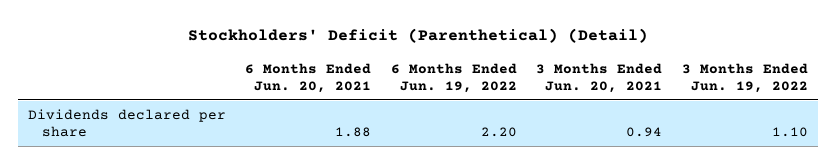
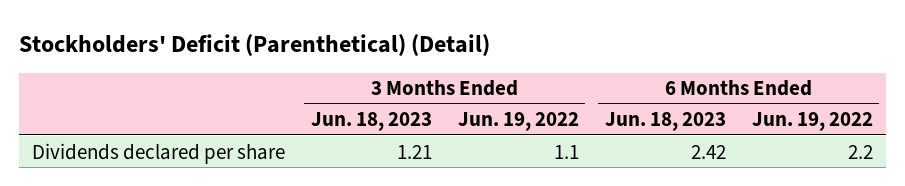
[245,62,372,93] 6 Months Ended Jun. 20, 2021 -> none
[536,62,663,93] 3 Months Ended Jun. 20, 2021 -> none
none -> [310,112,432,132] Jun. 18, 2023
none -> [604,112,726,132] Jun. 18, 2023
[480,127,517,138] 2.20 -> [847,144,873,159] 2.2
[771,127,808,138] 1.10 -> [553,144,579,159] 1.1

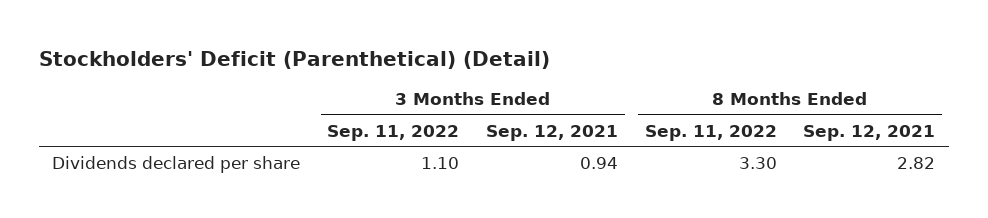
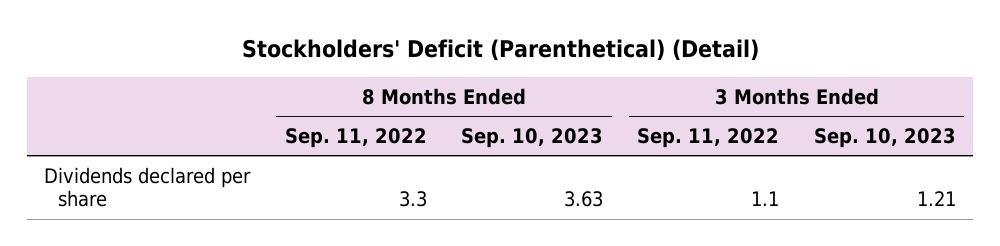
[485,124,618,141] Sep. 12, 2021 -> none
[803,124,936,141] Sep. 12, 2021 -> none
none -> [461,127,604,148] Sep. 10, 2023
none -> [813,127,956,148] Sep. 10, 2023
[421,157,460,170] 1.10 -> [751,191,780,207] 1.1
[738,157,777,170] 3.30 -> [398,191,427,208] 3.3

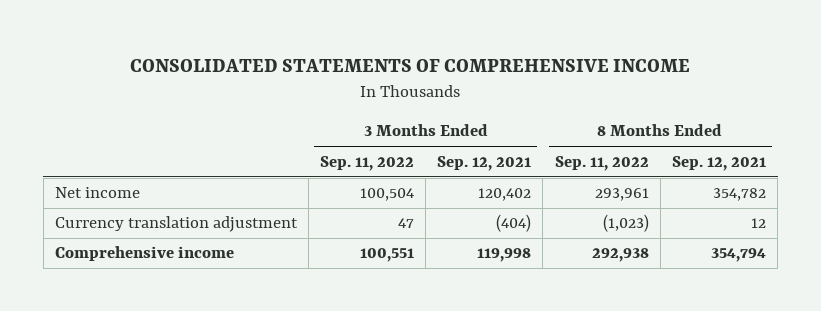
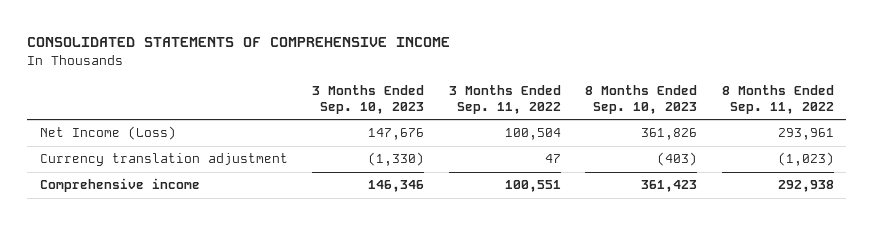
[437,155,532,171] Sep. 12, 2021 -> none
[671,155,766,171] Sep. 12, 2021 -> none
none -> [312,85,425,115] 3 Months Ended Sep. 10, 2023
none -> [585,85,698,115] 8 Months Ended Sep. 10, 2023
[54,187,140,199] Net income -> [39,126,176,141] Net Income (Loss)

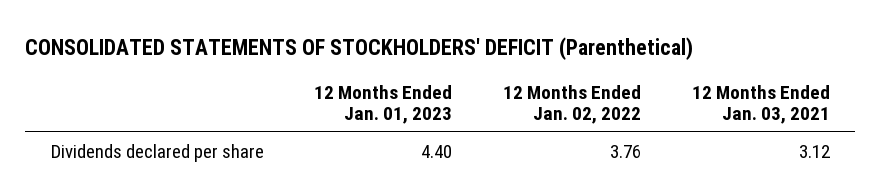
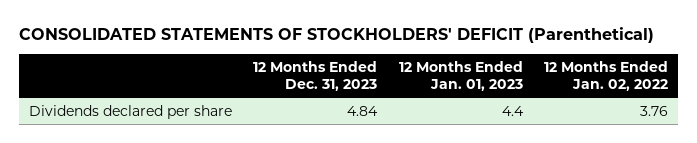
[691,84,830,125] 12 Months Ended Jan. 03, 2021 -> none
none -> [253,60,378,92] 12 Months Ended Dec. 31, 2023
[421,144,453,158] 4.40 -> [501,105,524,116] 4.4

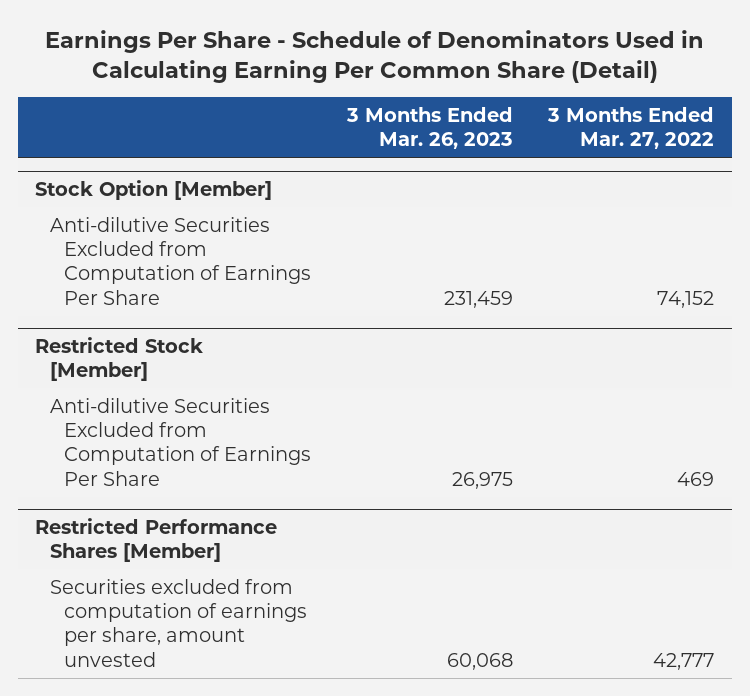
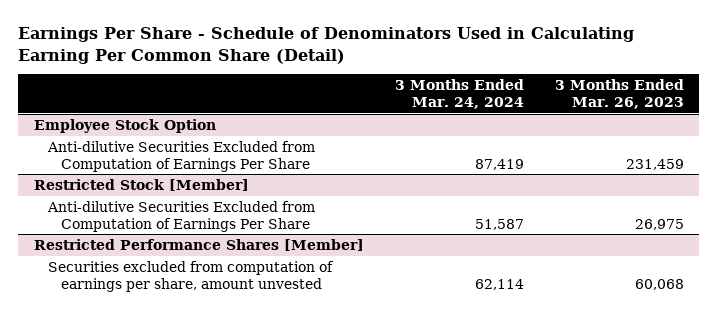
[547,107,715,150] 3 Months Ended Mar. 27, 2022 -> none
none -> [394,79,524,109] 3 Months Ended Mar. 24, 2024
[35,179,273,200] Stock Option [Member] -> [33,118,216,133] Employee Stock Option

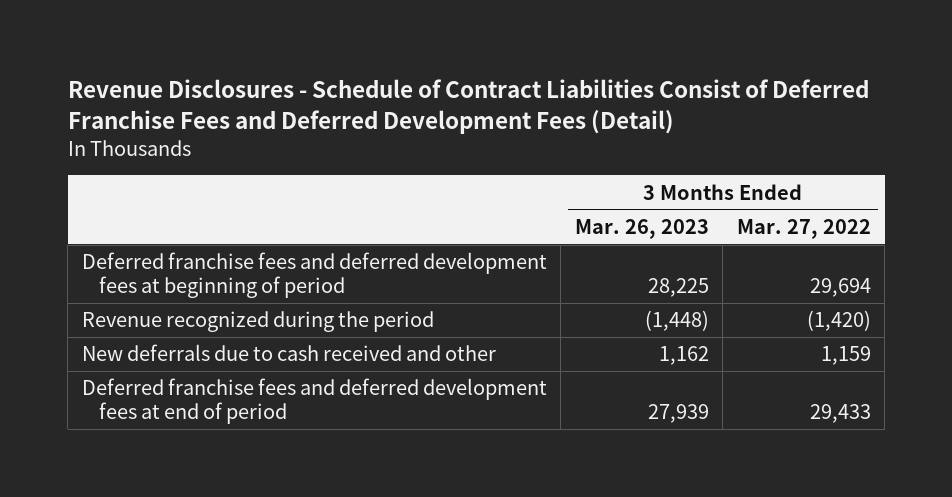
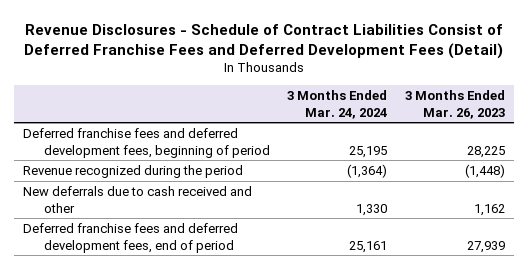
[736,218,871,239] Mar. 27, 2022 -> none
none -> [287,90,388,119] 3 Months Ended Mar. 24, 2024
[81,252,547,298] Deferred franchise fees and deferred development fees at beginning of period -> [23,127,270,158] Deferred franchise fees and deferred development fees, beginning of period
[81,378,547,424] Deferred franchise fees and deferred development fees at end of period -> [23,222,239,253] Deferred franchise fees and deferred development fees, end of period

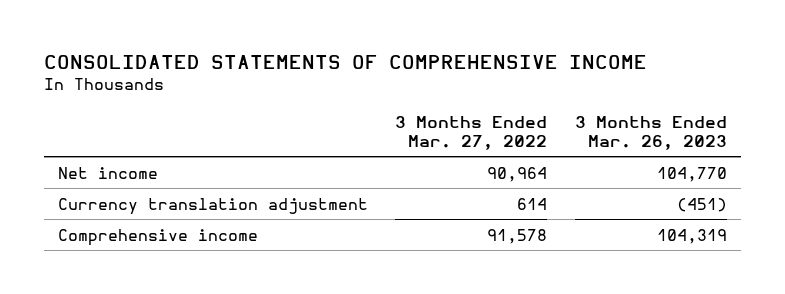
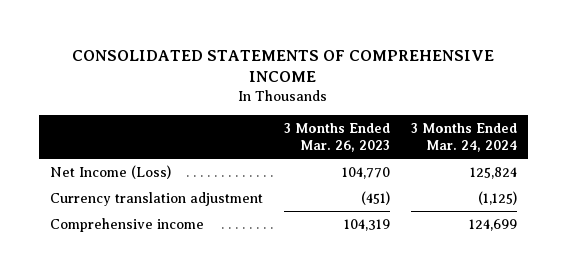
[395,116,548,150] 3 Months Ended Mar. 27, 2022 -> none
none -> [411,122,518,153] 3 Months Ended Mar. 24, 2024
[57,166,158,179] Net income -> [49,164,171,179] Net Income (Loss)

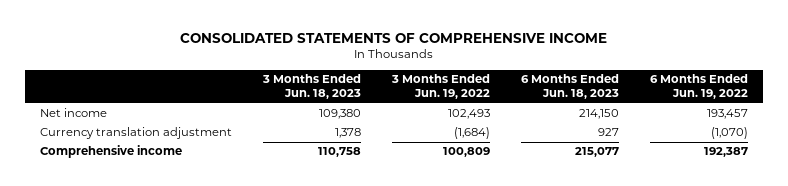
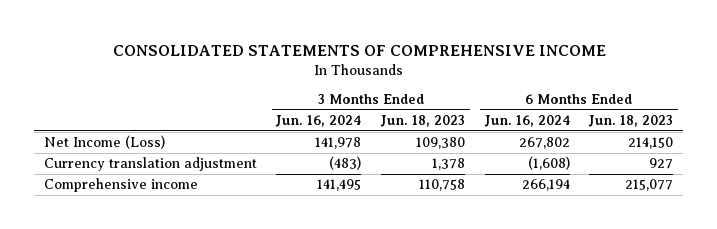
[390,74,490,100] 3 Months Ended Jun. 19, 2022 -> none
[649,74,748,100] 6 Months Ended Jun. 19, 2022 -> none
none -> [275,115,362,128] Jun. 16, 2024
none -> [483,115,570,128] Jun. 16, 2024
[40,108,108,118] Net income -> [43,135,165,150] Net Income (Loss)

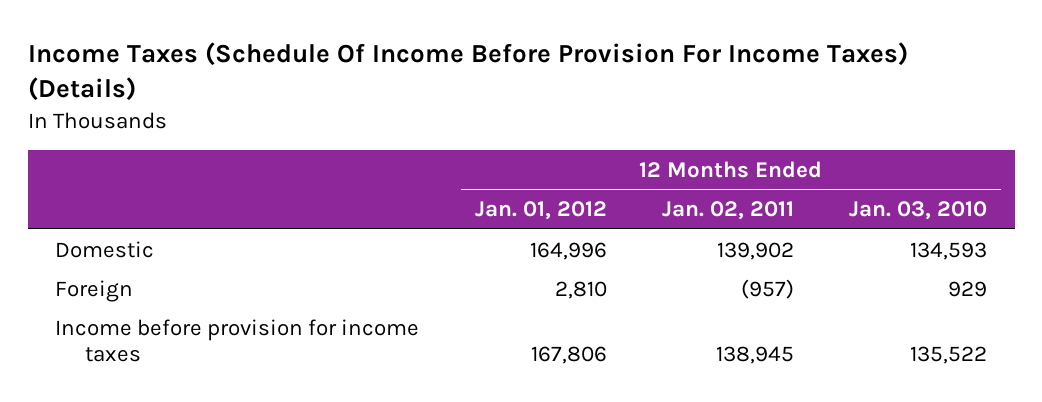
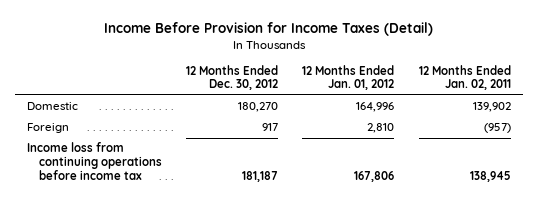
[27,42,908,102] Income Taxes (Schedule Of Income Before Provision For Income Taxes) (Details) -> [103,22,433,37] Income Before Provision for Income Taxes (Detail)
[849,201,988,221] Jan. 03, 2010 -> none
none -> [186,64,279,91] 12 Months Ended Dec. 30, 2012
[55,318,420,363] Income before provision for income taxes -> [27,142,162,180] Income loss from continuing operations before income tax

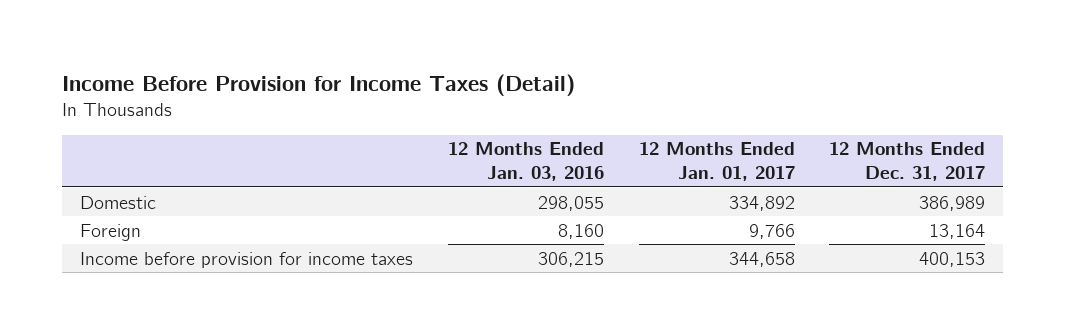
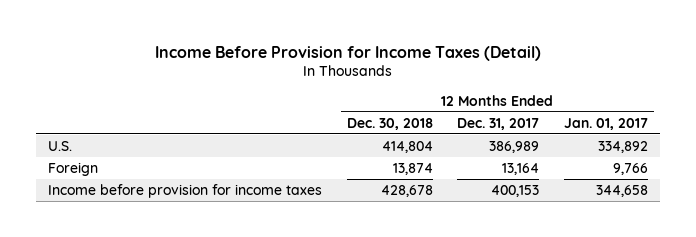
[447,142,604,181] 12 Months Ended Jan. 03, 2016 -> none
none -> [346,117,433,130] Dec. 30, 2018
[79,195,156,209] Domestic -> [48,140,73,151] U.S.

